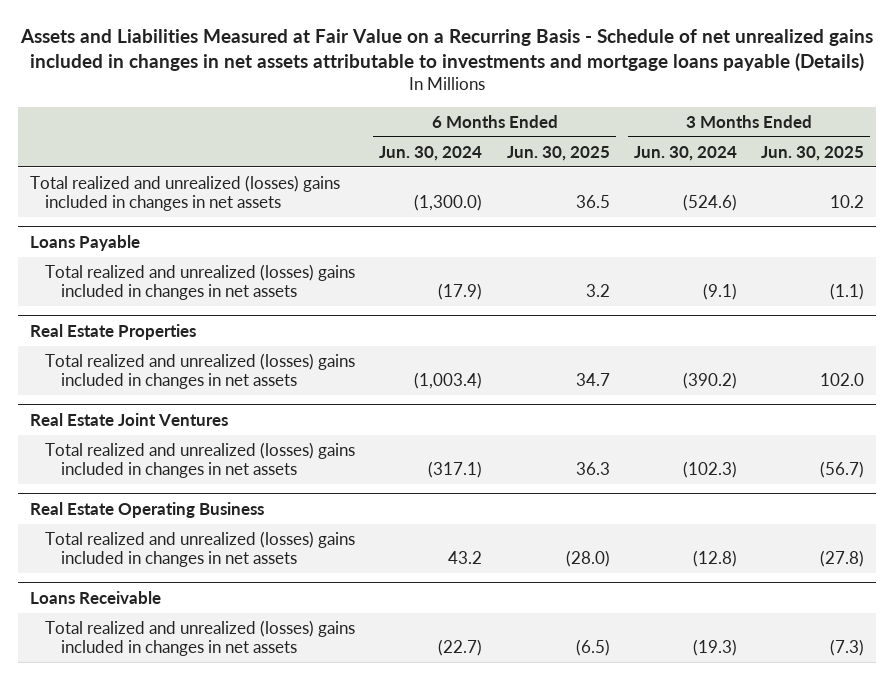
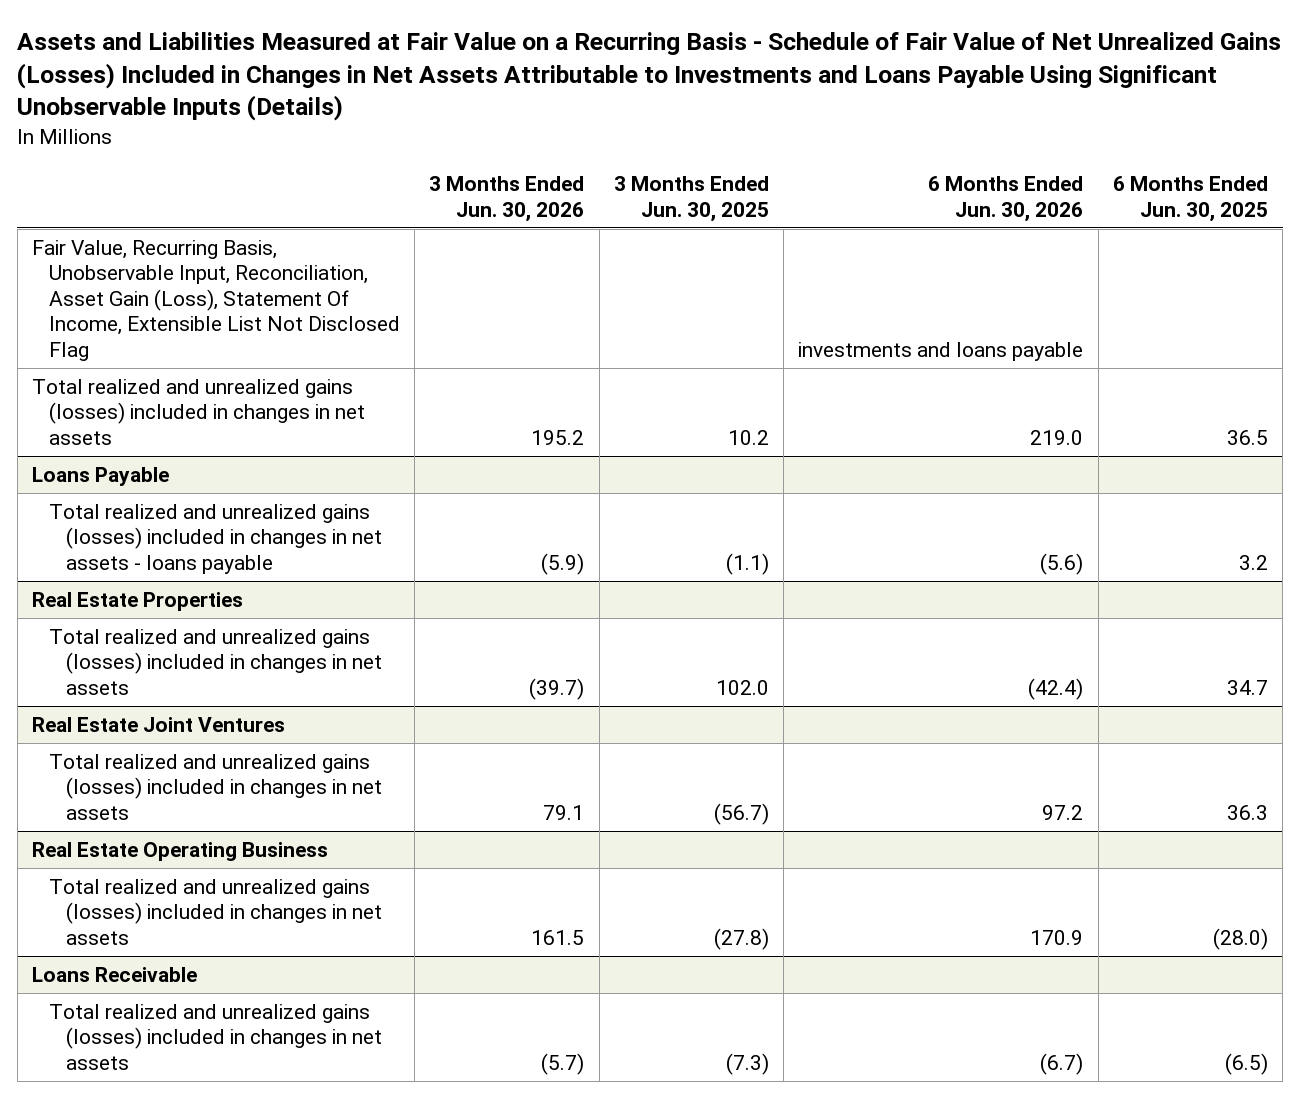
[19,28,873,72] Assets and Liabilities Measured at Fair Value on a Recurring Basis - Schedule of net unrealized gains included in changes in net assets attributable to investments and mortgage loans payable (Details) -> [17,31,1282,122] Assets and Liabilities Measured at Fair Value on a Recurring Basis - Schedule of Fair Value of Net Unrealized Gains (Losses) Included in Changes in Net Assets Attributable to Investments and Loans Payable Using Significant Unobservable Inputs (Details)
[379,145,483,161] Jun. 30, 2024 -> none
[633,145,737,161] Jun. 30, 2024 -> none
none -> [429,176,585,222] 3 Months Ended Jun. 30, 2026
none -> [928,176,1084,222] 6 Months Ended Jun. 30, 2026
none -> [31,240,400,361] Fair Value, Recurring Basis, Unobservable Input, Reconciliation, Asset Gain (Loss), Statement Of Income, Extensible List Not Disclosed Flag
[29,174,340,212] Total realized and unrealized (losses) gains included in changes in net assets -> [31,379,365,445] Total realized and unrealized gains (losses) included in changes in net assets
[45,263,356,301] Total realized and unrealized (losses) gains included in changes in net assets -> [48,504,383,574] Total realized and unrealized gains (losses) included in changes in net assets - loans payable
[45,352,356,390] Total realized and unrealized (losses) gains included in changes in net assets -> [48,629,383,695] Total realized and unrealized gains (losses) included in changes in net assets
[45,441,356,479] Total realized and unrealized (losses) gains included in changes in net assets -> [48,754,383,820] Total realized and unrealized gains (losses) included in changes in net assets
[45,530,356,568] Total realized and unrealized (losses) gains included in changes in net assets -> [48,879,383,945] Total realized and unrealized gains (losses) included in changes in net assets
[45,619,356,657] Total realized and unrealized (losses) gains included in changes in net assets -> [48,1004,383,1070] Total realized and unrealized gains (losses) included in changes in net assets

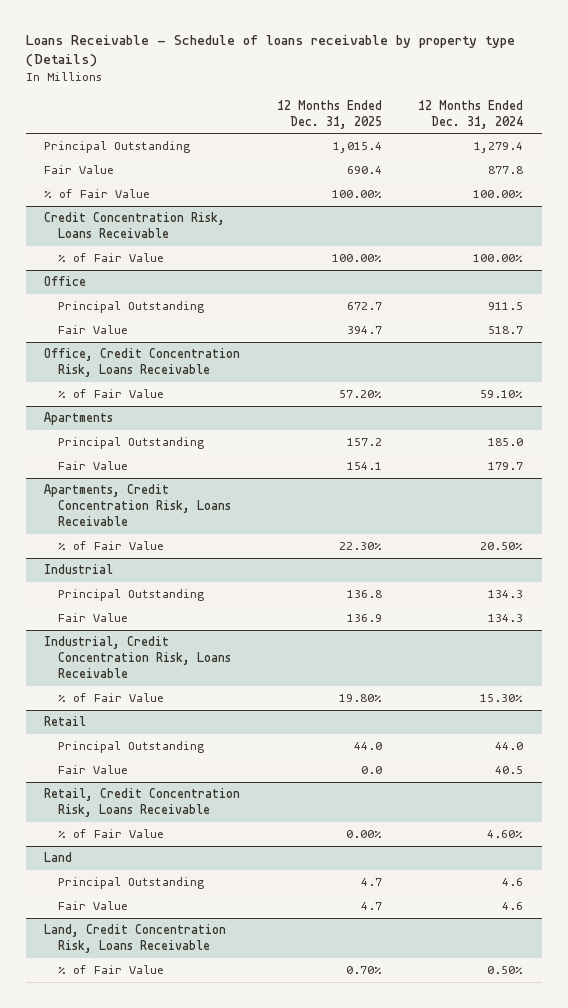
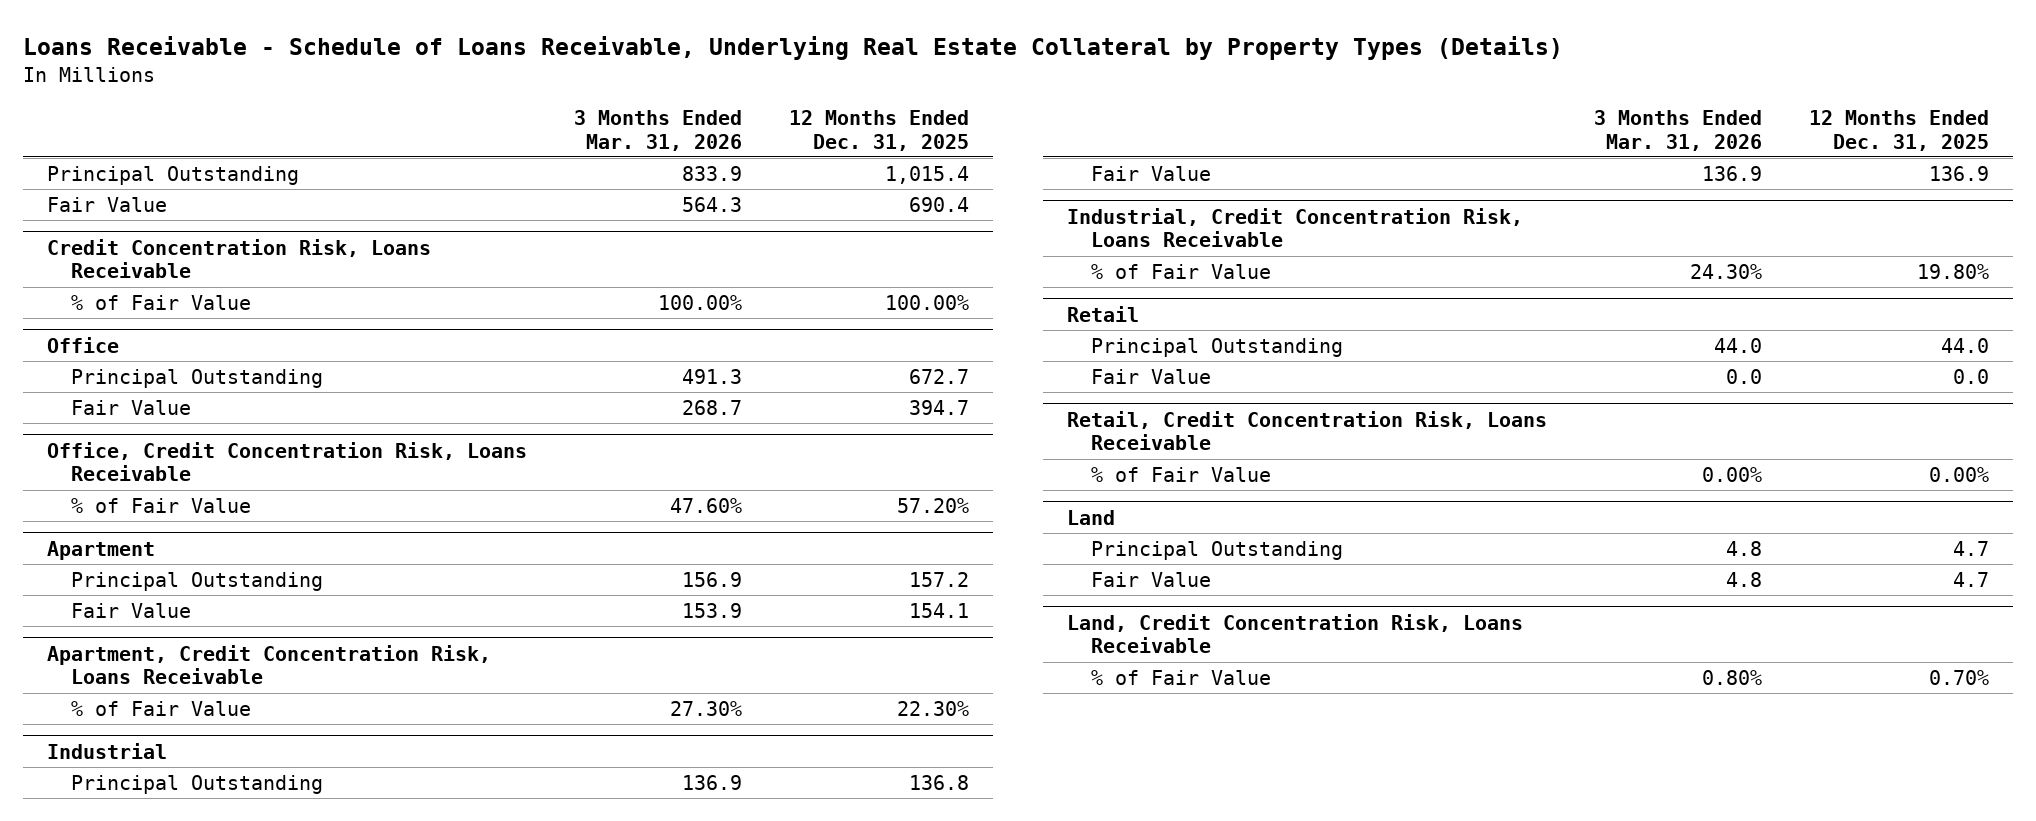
[26,35,516,68] Loans Receivable - Schedule of loans receivable by property type (Details) -> [23,35,1564,60] Loans Receivable - Schedule of Loans Receivable, Underlying Real Estate Collateral by Property Types (Details)
[418,99,524,129] 12 Months Ended Dec. 31, 2024 -> none
none -> [574,110,743,151] 3 Months Ended Mar. 31, 2026
[44,189,151,199] % of Fair Value -> none
[44,412,114,426] Apartments -> [46,540,155,560] Apartment
[44,484,232,527] Apartments, Credit Concentration Risk, Loans Receivable -> [46,644,491,685] Apartment, Credit Concentration Risk, Loans Receivable

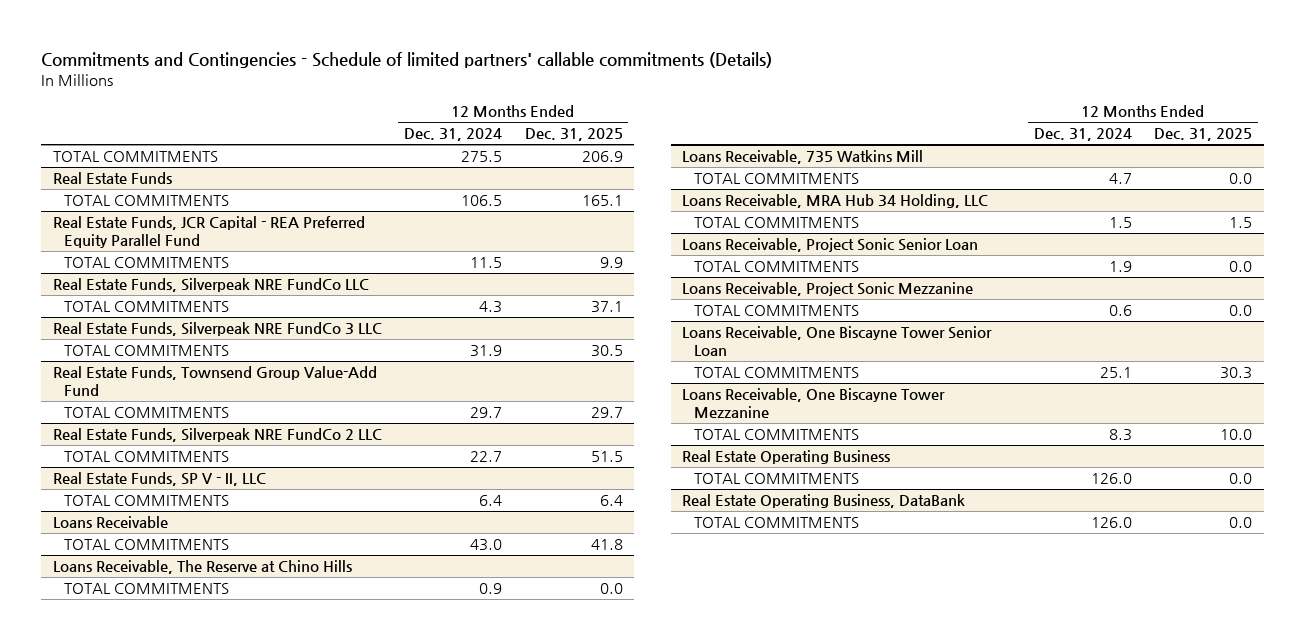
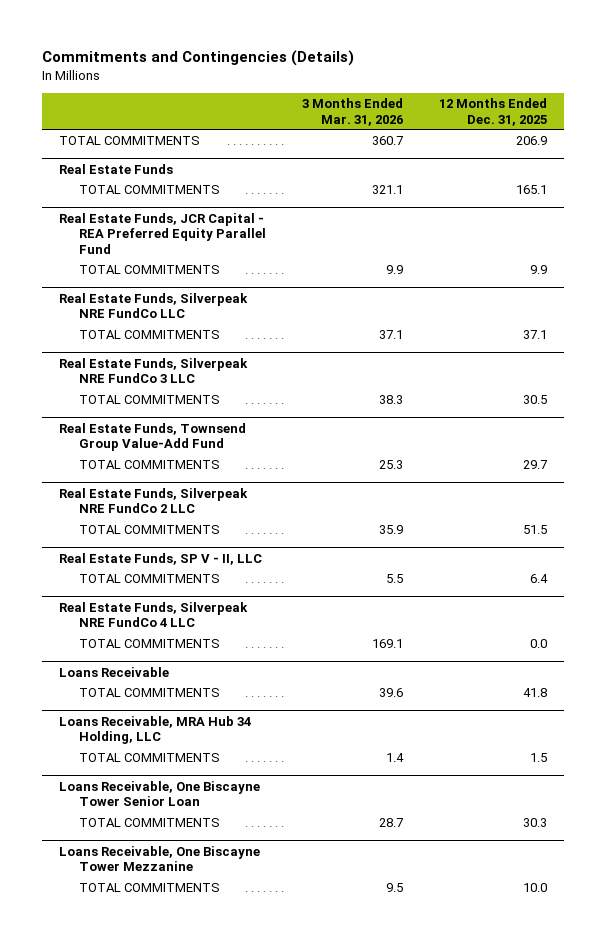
[41,51,773,68] Commitments and Contingencies - Schedule of limited partners' callable commitments (Details) -> [41,50,354,67] Commitments and Contingencies (Details)
[404,128,503,142] Dec. 31, 2024 -> none
none -> [301,97,403,126] 3 Months Ended Mar. 31, 2026
none -> [59,601,249,628] Real Estate Funds, Silverpeak NRE FundCo 4 LLC
none -> [79,638,221,648] TOTAL COMMITMENTS
[52,560,352,575] Loans Receivable, The Reserve at Chino Hills -> none
[63,583,229,595] TOTAL COMMITMENTS -> none
[682,150,924,165] Loans Receivable, 735 Watkins Mill -> none
[693,173,859,185] TOTAL COMMITMENTS -> none
[682,238,979,253] Loans Receivable, Project Sonic Senior Loan -> none
[693,261,859,273] TOTAL COMMITMENTS -> none
[682,282,974,297] Loans Receivable, Project Sonic Mezzanine -> none
[693,305,859,317] TOTAL COMMITMENTS -> none
[682,450,891,465] Real Estate Operating Business -> none
[693,473,859,485] TOTAL COMMITMENTS -> none
[682,494,966,509] Real Estate Operating Business, DataBank -> none
[693,517,859,529] TOTAL COMMITMENTS -> none

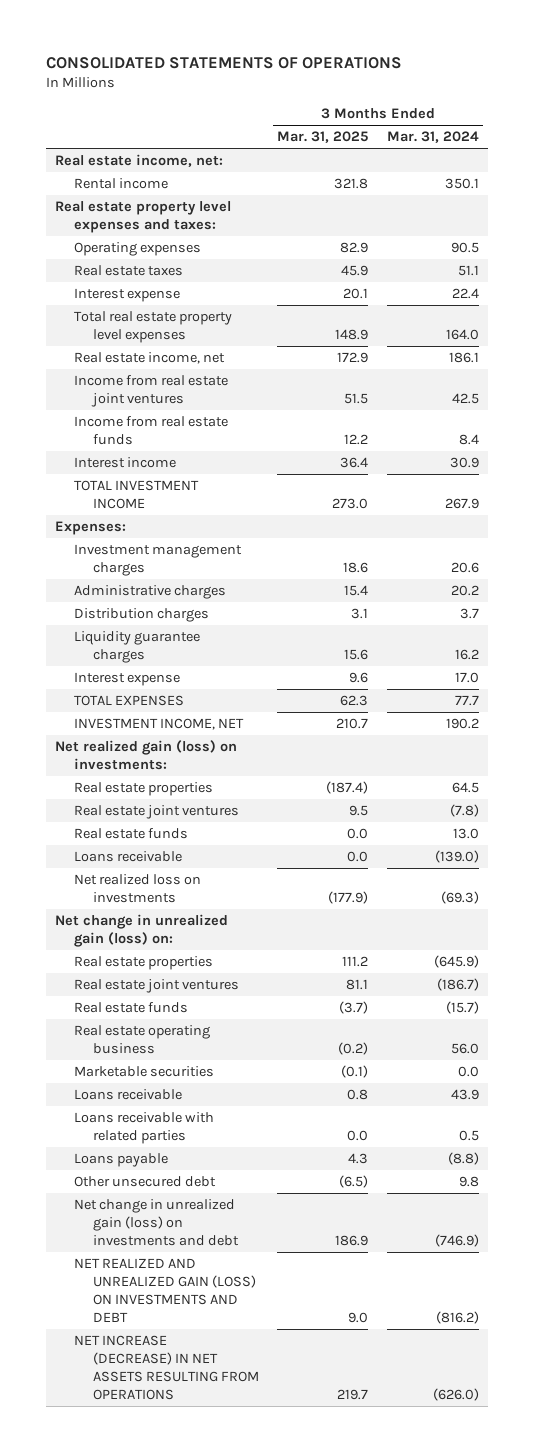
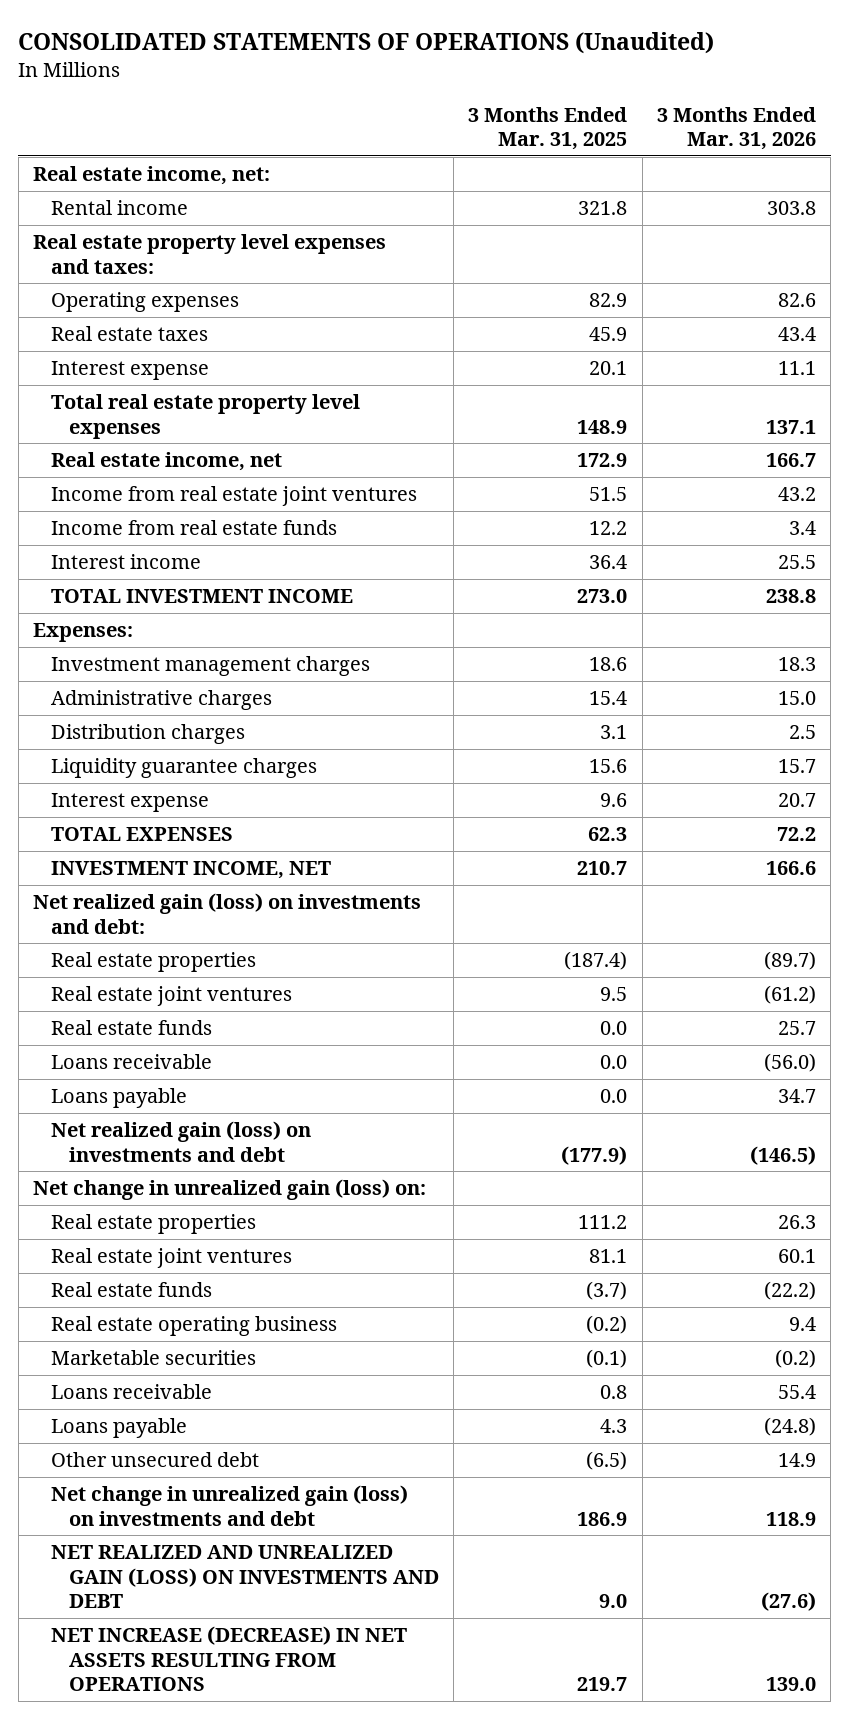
[45,56,402,69] CONSOLIDATED STATEMENTS OF OPERATIONS -> [18,31,715,54] CONSOLIDATED STATEMENTS OF OPERATIONS (Unaudited)
[386,131,479,144] Mar. 31, 2024 -> none
none -> [656,106,816,150] 3 Months Ended Mar. 31, 2026
[54,740,237,771] Net realized gain (loss) on investments: -> [33,893,422,934] Net realized gain (loss) on investments and debt:
none -> [51,1088,188,1109] Loans payable
[73,874,201,904] Net realized loss on investments -> [51,1121,312,1162] Net realized gain (loss) on investments and debt
[73,1112,214,1145] Loans receivable with related parties -> none

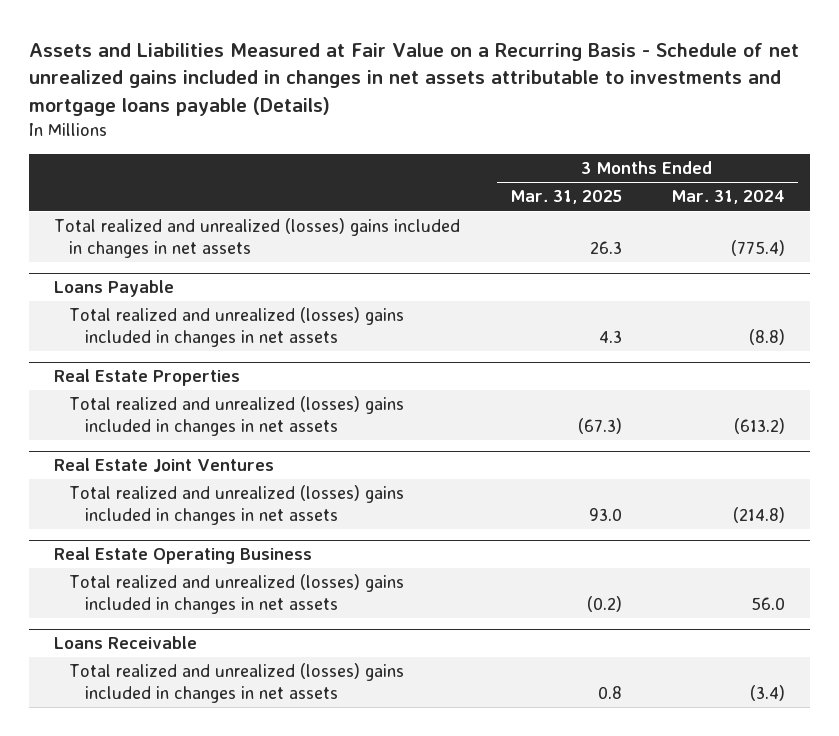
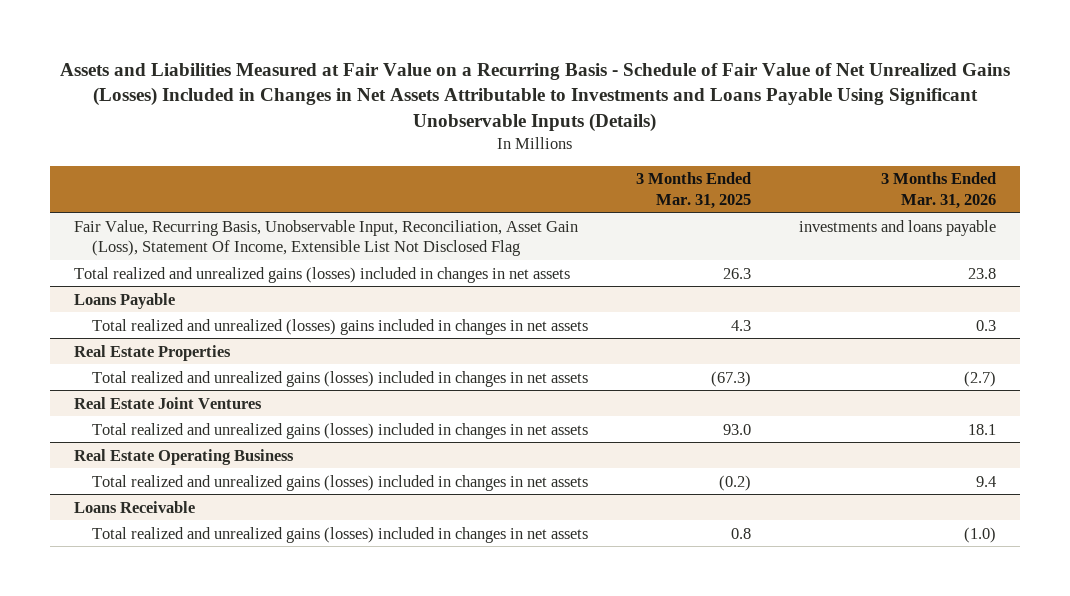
[28,42,799,116] Assets and Liabilities Measured at Fair Value on a Recurring Basis - Schedule of net unrealized gains included in changes in net assets attributable to investments and mortgage loans payable (Details) -> [60,62,1011,132] Assets and Liabilities Measured at Fair Value on a Recurring Basis - Schedule of Fair Value of Net Unrealized Gains (Losses) Included in Changes in Net Assets Attributable to Investments and Loans Payable Using Significant Unobservable Inputs (Details)
[671,190,786,205] Mar. 31, 2024 -> none
none -> [881,172,997,209] 3 Months Ended Mar. 31, 2026
none -> [74,219,579,257] Fair Value, Recurring Basis, Unobservable Input, Reconciliation, Asset Gain (Loss), Statement Of Income, Extensible List Not Disclosed Flag
[53,218,460,259] Total realized and unrealized (losses) gains included in changes in net assets -> [74,266,571,283] Total realized and unrealized gains (losses) included in changes in net assets
[69,396,405,437] Total realized and unrealized (losses) gains included in changes in net assets -> [91,370,588,387] Total realized and unrealized gains (losses) included in changes in net assets
[69,485,405,526] Total realized and unrealized (losses) gains included in changes in net assets -> [91,422,588,439] Total realized and unrealized gains (losses) included in changes in net assets
[69,574,405,615] Total realized and unrealized (losses) gains included in changes in net assets -> [91,474,588,491] Total realized and unrealized gains (losses) included in changes in net assets
[69,663,405,704] Total realized and unrealized (losses) gains included in changes in net assets -> [91,526,588,543] Total realized and unrealized gains (losses) included in changes in net assets

